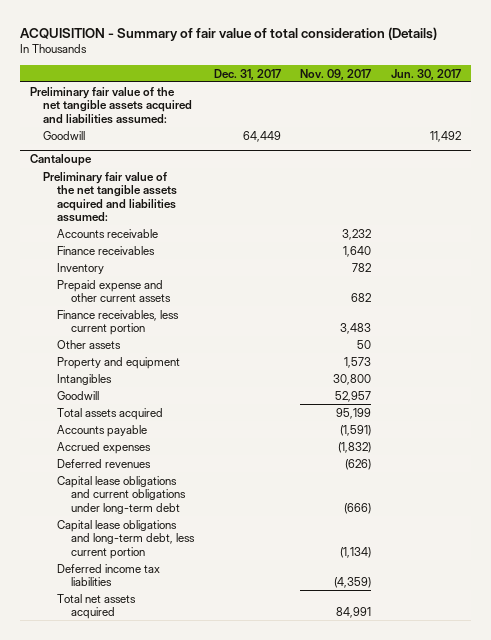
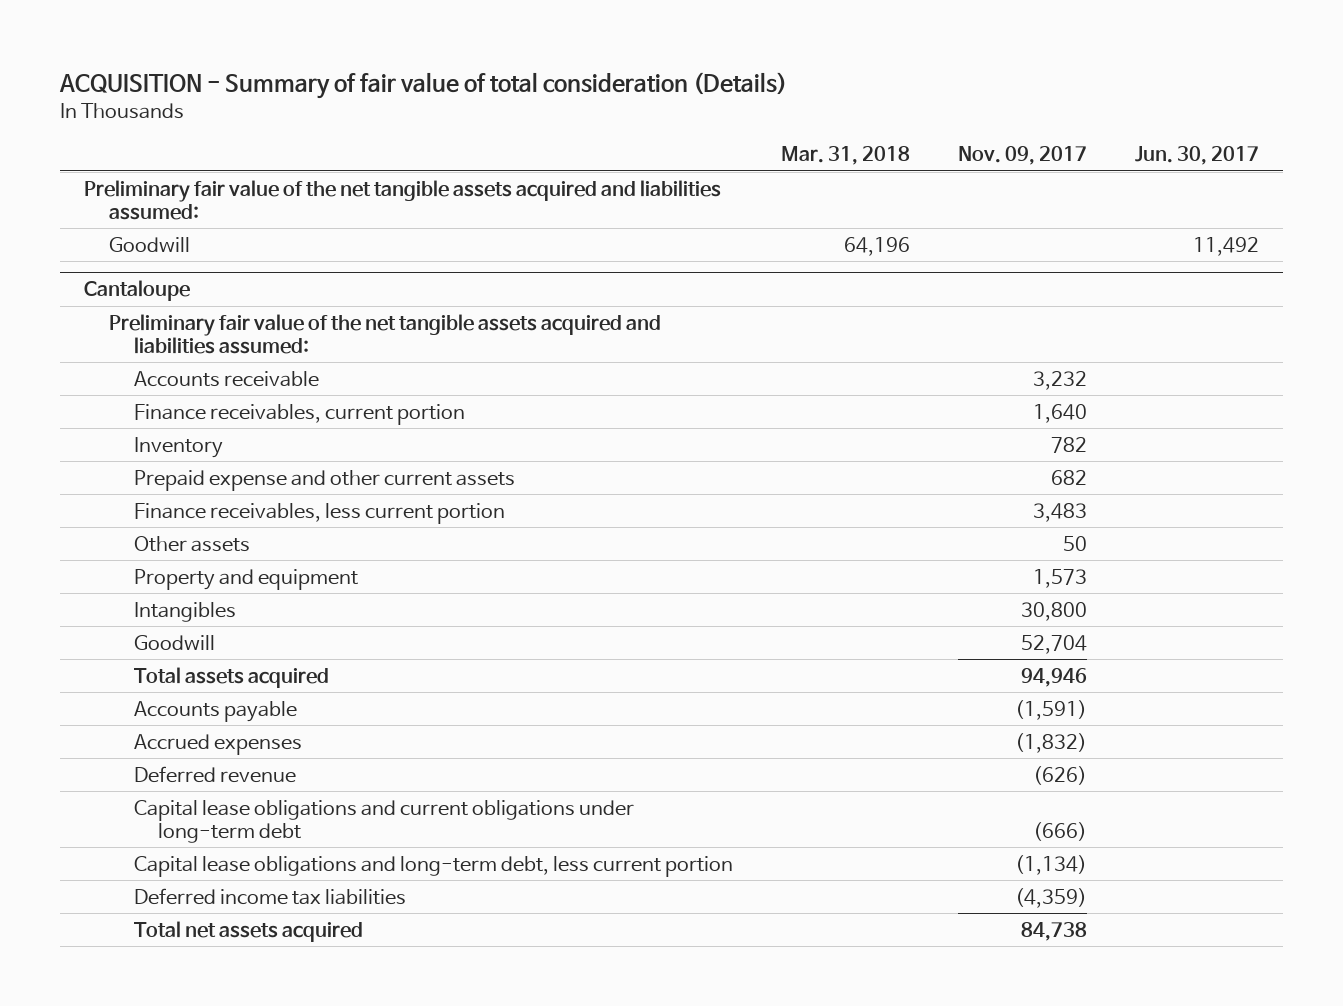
[213,68,281,80] Dec. 31, 2017 -> none
none -> [780,146,910,166] Mar. 31, 2018
[57,245,156,255] Finance receivables -> [133,403,465,425] Finance receivables, current portion
[335,390,372,402] 52,957 -> [1020,634,1087,654] 52,704
[336,407,372,419] 95,199 -> [1020,667,1087,687] 94,946
[57,458,152,468] Deferred revenues -> [133,765,296,783] Deferred revenue
[336,607,372,619] 84,991 -> [1020,921,1087,941] 84,738

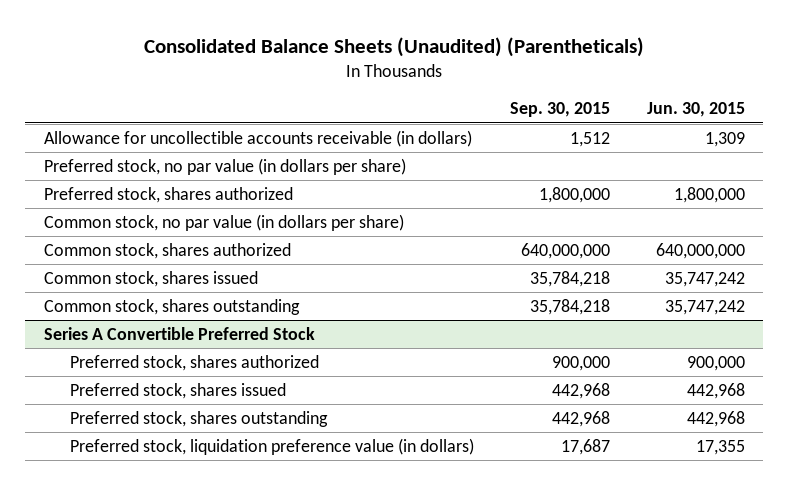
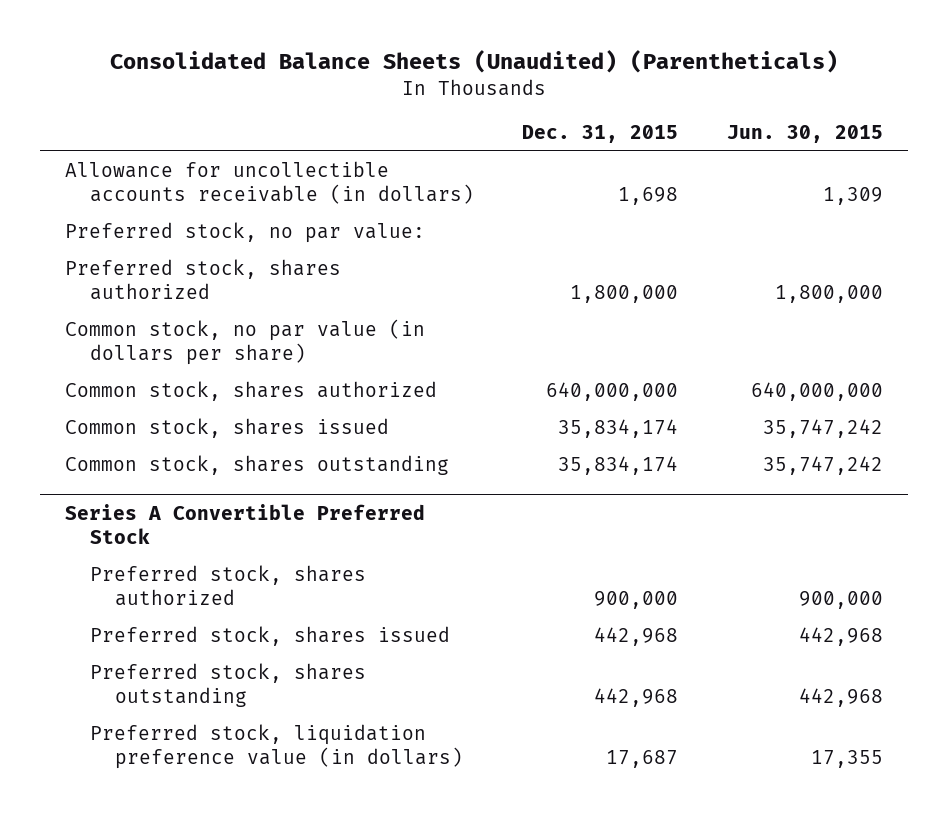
[510,102,611,118] Sep. 30, 2015 -> none
none -> [522,124,679,143] Dec. 31, 2015
[43,157,406,175] Preferred stock, no par value (in dollars per share) -> [64,222,425,244] Preferred stock, no par value:

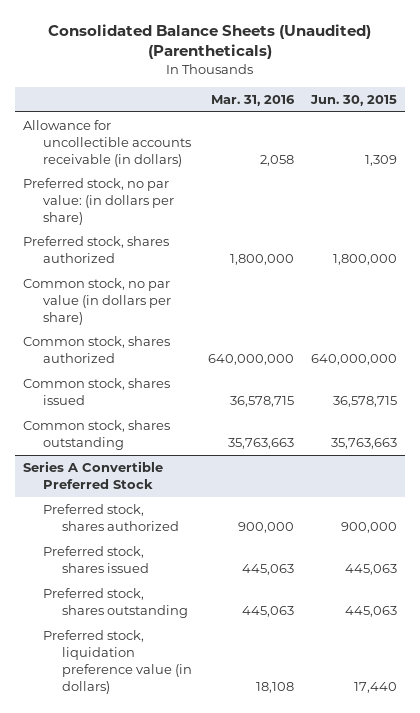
[522,124,679,143] Dec. 31, 2015 -> none
none -> [211,94,296,106] Mar. 31, 2016
[64,222,425,244] Preferred stock, no par value: -> [23,177,174,225] Preferred stock, no par value: (in dollars per share)
[763,419,884,439] 35,747,242 -> [332,395,397,407] 36,578,715
[763,456,884,476] 35,747,242 -> [330,437,397,449] 35,763,663
[799,627,884,647] 442,968 -> [344,563,397,575] 445,063
[799,687,884,707] 442,968 -> [344,605,397,617] 445,063
[811,749,884,768] 17,355 -> [353,681,397,693] 17,440

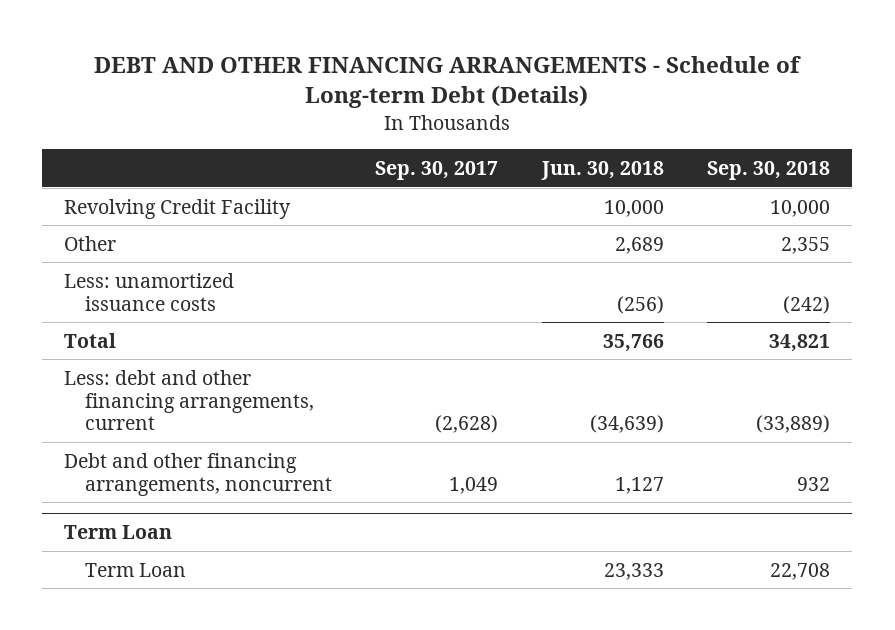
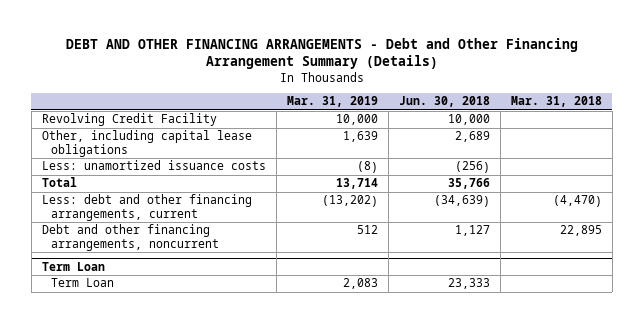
[94,55,802,109] DEBT AND OTHER FINANCING ARRANGEMENTS - Schedule of Long-term Debt (Details) -> [65,37,578,70] DEBT AND OTHER FINANCING ARRANGEMENTS - Debt and Other Financing Arrangement Summary (Details)
[375,161,499,181] Sep. 30, 2017 -> none
[707,161,831,181] Sep. 30, 2018 -> none
none -> [286,96,378,108] Mar. 31, 2019
none -> [510,96,602,108] Mar. 31, 2018
[64,235,117,251] Other -> [41,130,252,157] Other, including capital lease obligations

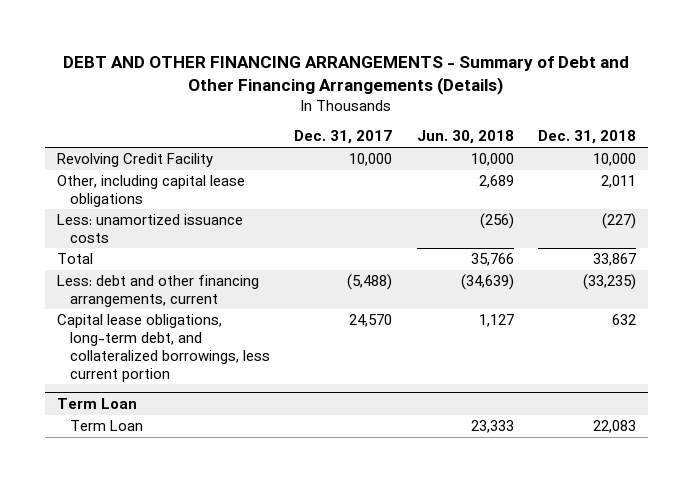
[65,37,578,70] DEBT AND OTHER FINANCING ARRANGEMENTS - Debt and Other Financing Arrangement Summary (Details) -> [63,55,630,95] DEBT AND OTHER FINANCING ARRANGEMENTS - Summary of Debt and Other Financing Arrangements (Details)
[286,96,378,108] Mar. 31, 2019 -> none
[510,96,602,108] Mar. 31, 2018 -> none
none -> [294,130,393,145] Dec. 31, 2017
none -> [537,130,636,145] Dec. 31, 2018
[41,224,220,251] Debt and other financing arrangements, noncurrent -> [56,314,271,382] Capital lease obligations, long-term debt, and collateralized borrowings, less current portion

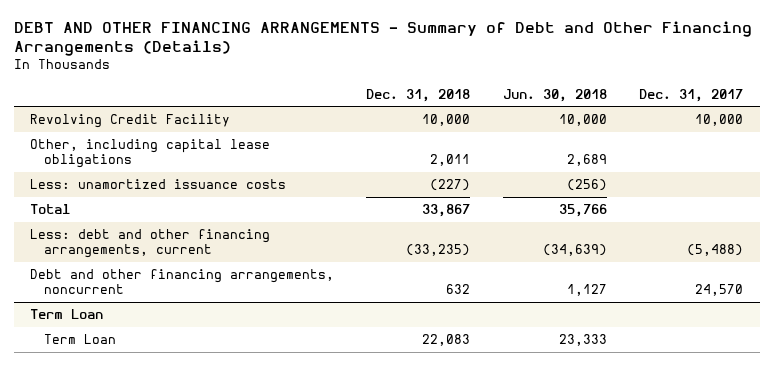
[56,314,271,382] Capital lease obligations, long-term debt, and collateralized borrowings, less current portion -> [29,269,334,295] Debt and other financing arrangements, noncurrent

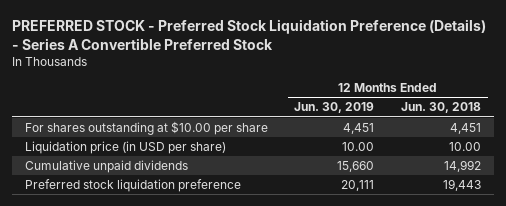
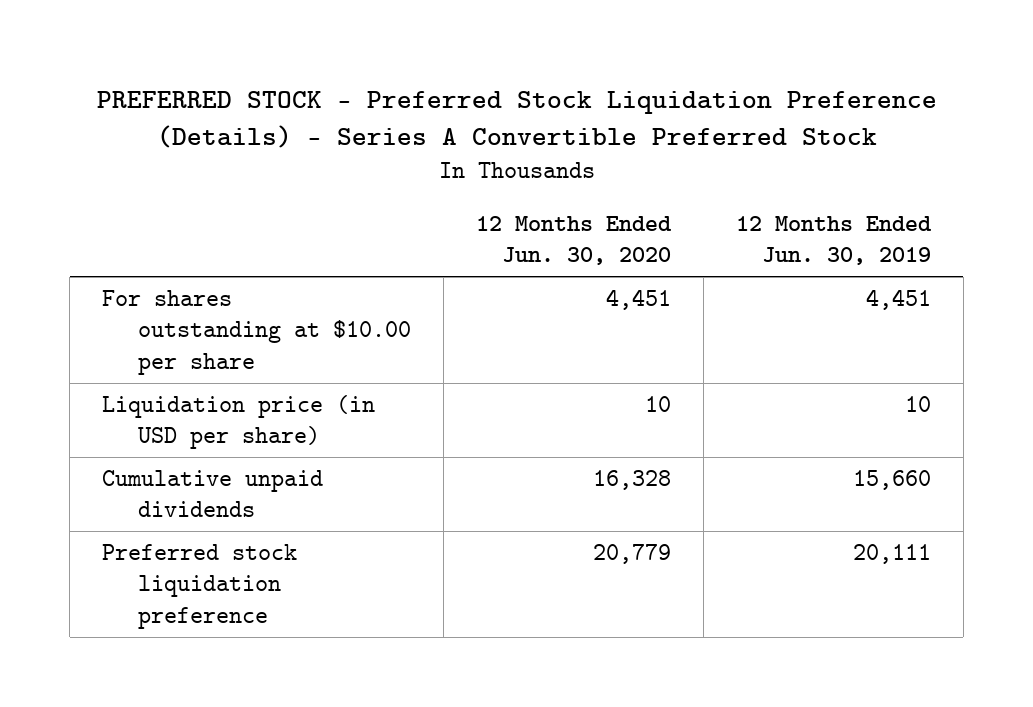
[400,102,481,114] Jun. 30, 2018 -> none
none -> [476,215,673,266] 12 Months Ended Jun. 30, 2020
[342,142,375,152] 10.00 -> [904,395,931,412] 10

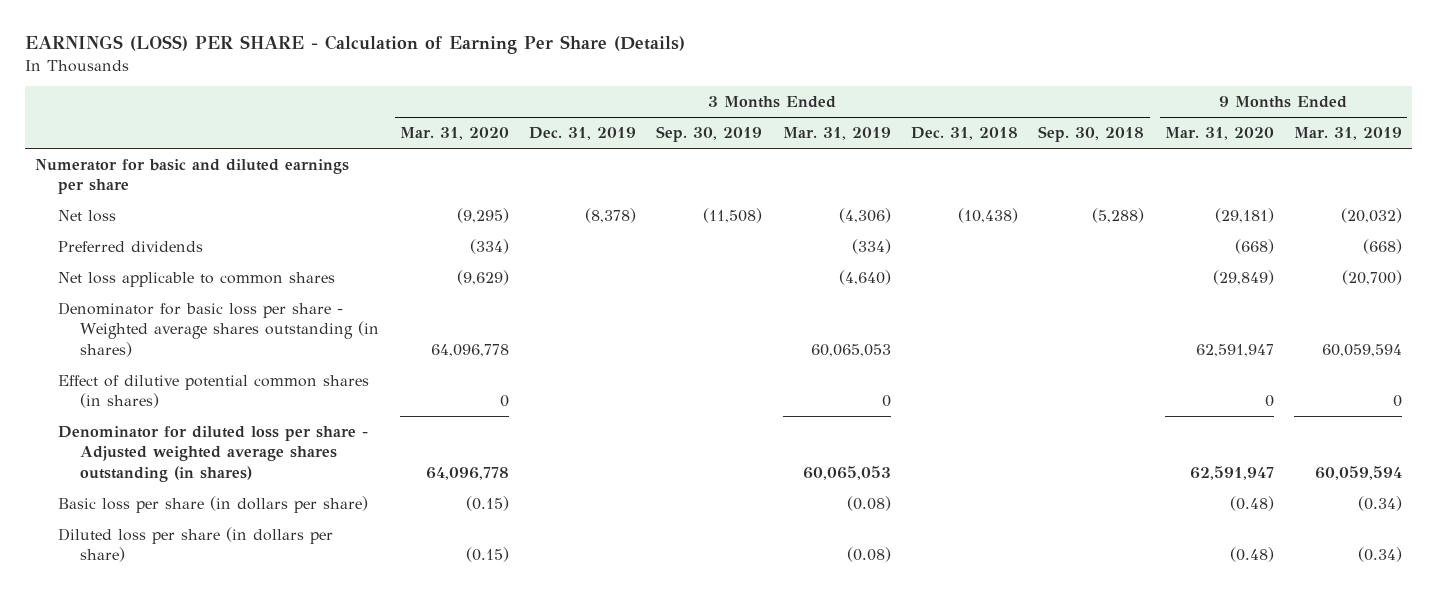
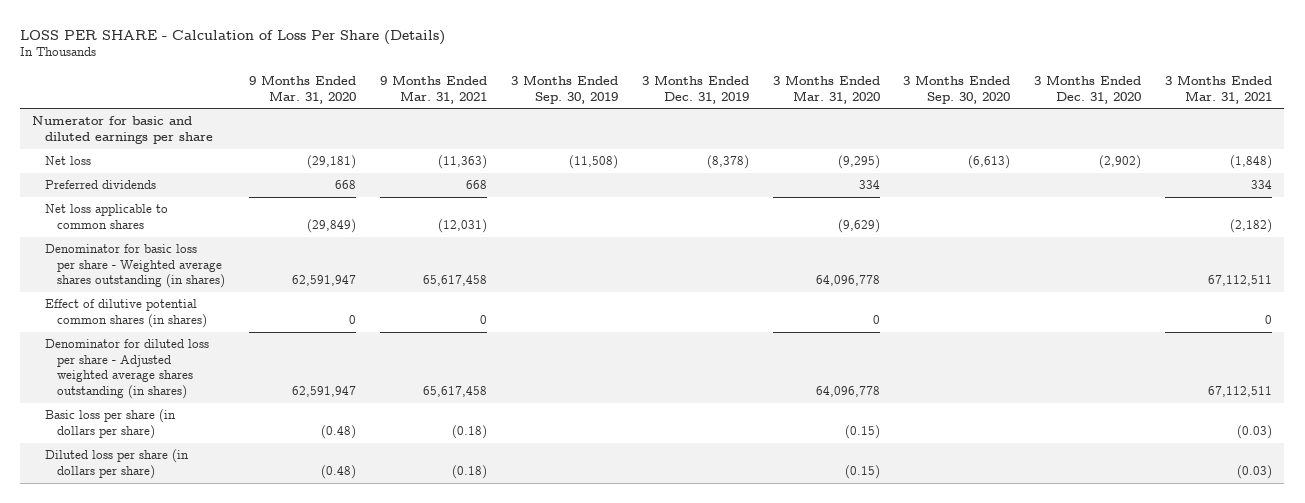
[24,35,685,55] EARNINGS (LOSS) PER SHARE - Calculation of Earning Per Share (Details) -> [20,29,446,45] LOSS PER SHARE - Calculation of Loss Per Share (Details)
[782,127,891,141] Mar. 31, 2019 -> none
[911,127,1019,141] Dec. 31, 2018 -> none
[1038,126,1145,143] Sep. 30, 2018 -> none
[1294,127,1403,141] Mar. 31, 2019 -> none
none -> [379,75,487,104] 9 Months Ended Mar. 31, 2021
none -> [903,75,1011,104] 3 Months Ended Sep. 30, 2020
none -> [1034,75,1142,104] 3 Months Ended Dec. 31, 2020
none -> [1165,75,1273,104] 3 Months Ended Mar. 31, 2021
[469,238,509,254] (334) -> [858,180,880,190] 334
[1234,238,1274,254] (668) -> [334,180,356,190] 668

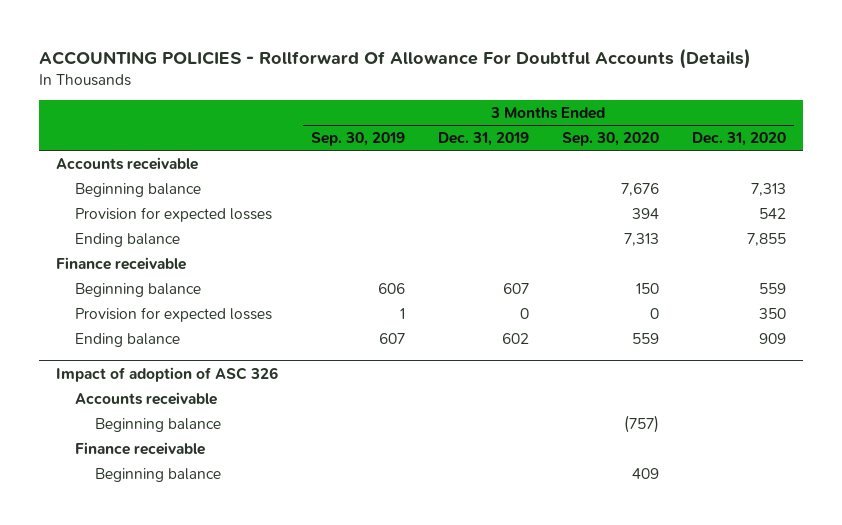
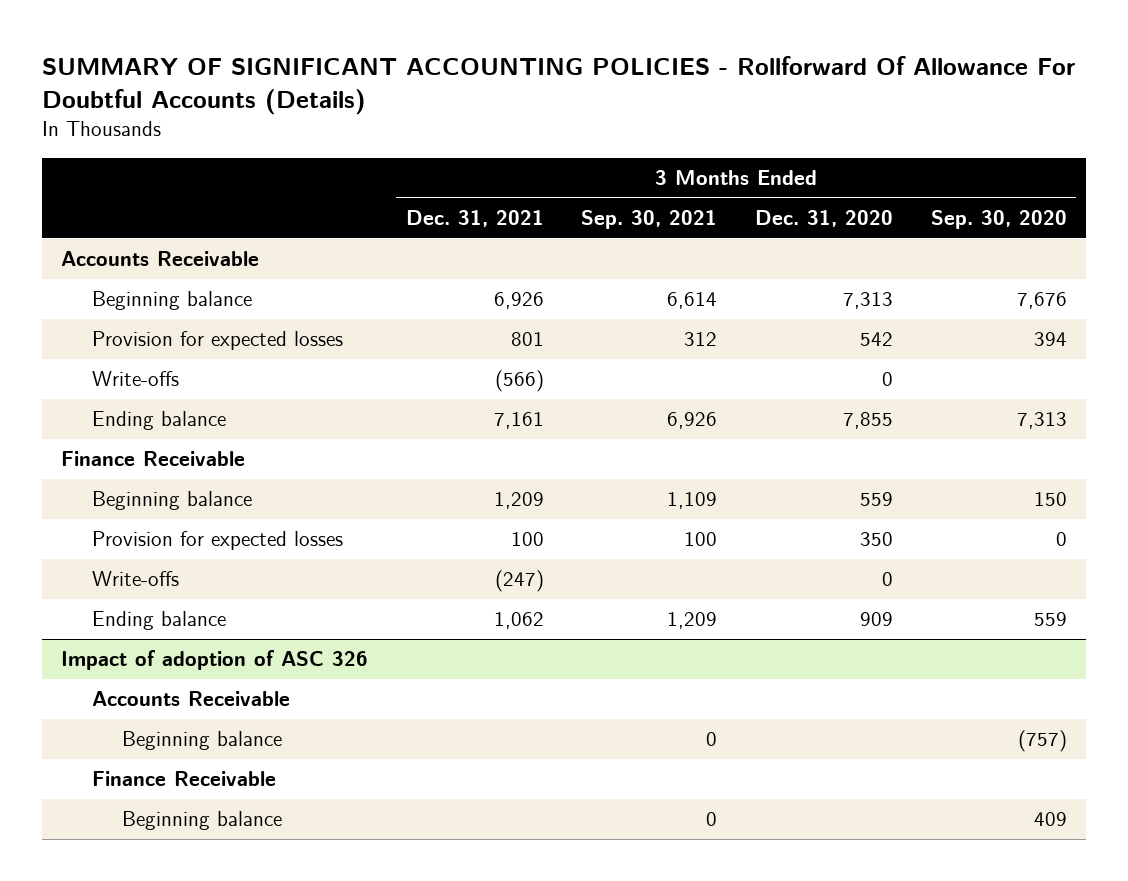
[39,47,752,69] ACCOUNTING POLICIES - Rollforward Of Allowance For Doubtful Accounts (Details) -> [42,55,1076,115] SUMMARY OF SIGNIFICANT ACCOUNTING POLICIES - Rollforward Of Allowance For Doubtful Accounts (Details)
[310,131,405,146] Sep. 30, 2019 -> none
[437,131,529,146] Dec. 31, 2019 -> none
none -> [405,210,544,228] Dec. 31, 2021
none -> [581,210,718,230] Sep. 30, 2021
[55,156,198,170] Accounts receivable -> [60,251,259,267] Accounts Receivable
none -> [91,371,179,387] Write-offs
[55,256,186,270] Finance receivable -> [60,451,245,467] Finance Receivable
none -> [91,571,179,587] Write-offs
[75,391,218,405] Accounts receivable -> [91,691,290,707] Accounts Receivable
[75,441,206,455] Finance receivable -> [91,771,276,787] Finance Receivable

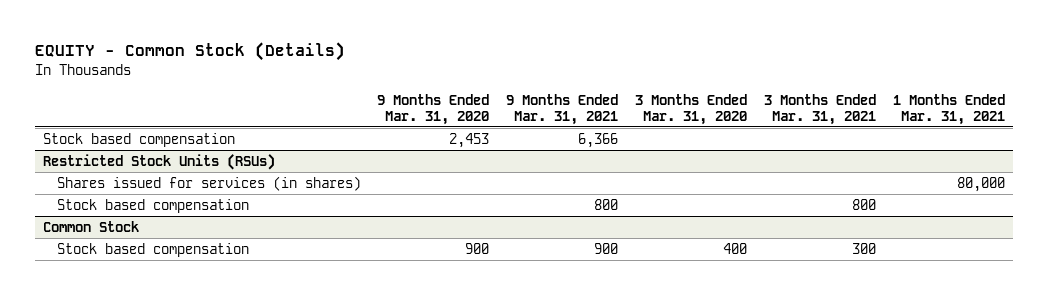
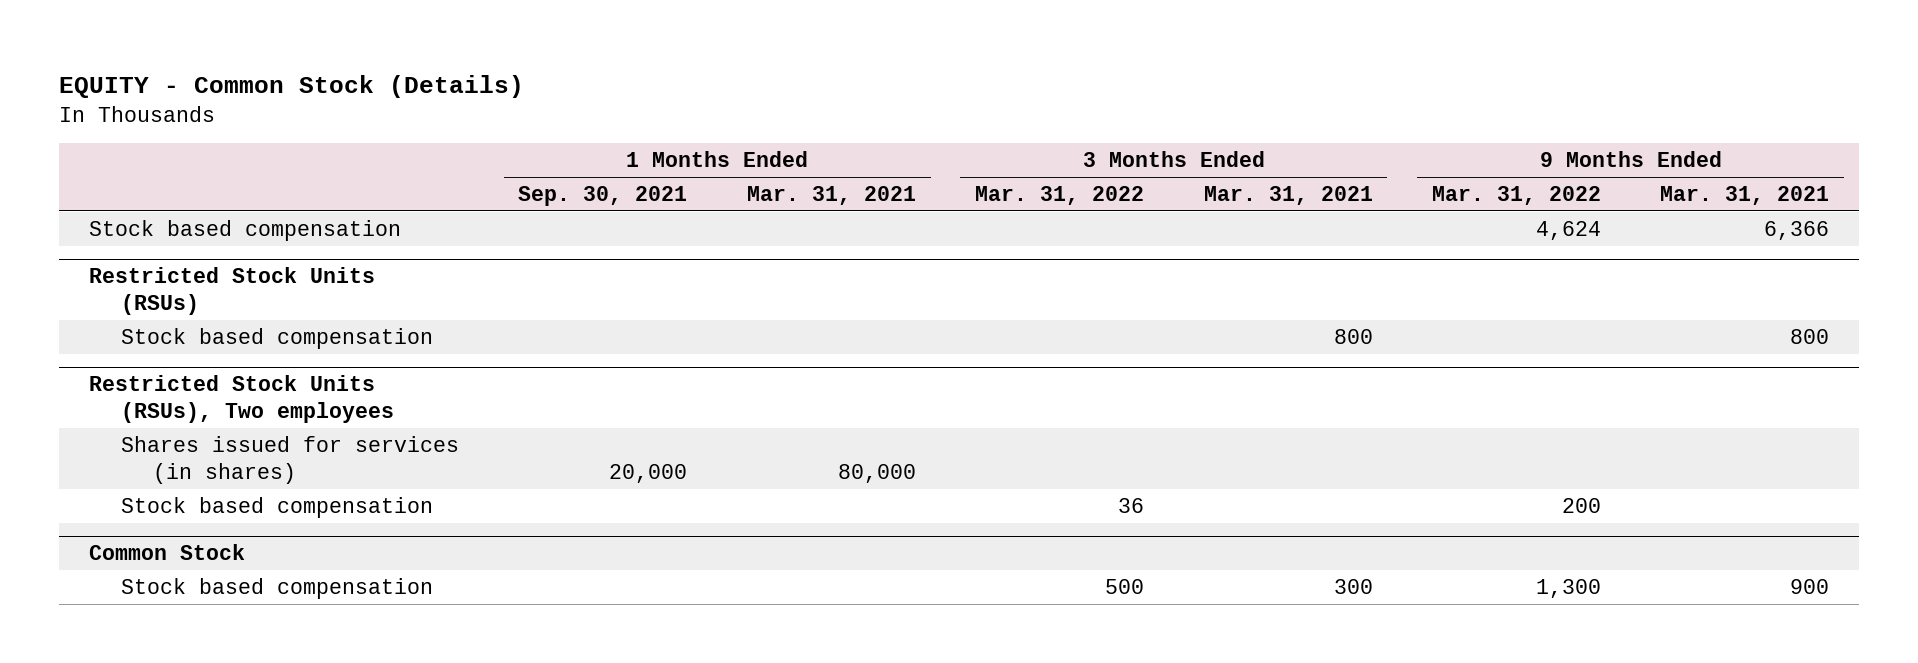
[377,93,490,125] 9 Months Ended Mar. 31, 2020 -> none
[635,93,748,125] 3 Months Ended Mar. 31, 2020 -> none
none -> [518,186,688,207] Sep. 30, 2021
none -> [975,186,1145,206] Mar. 31, 2022
none -> [1431,186,1601,206] Mar. 31, 2022
[56,175,361,191] Shares issued for services (in shares) -> none
none -> [89,375,395,424] Restricted Stock Units (RSUs), Two employees
none -> [121,436,460,484] Shares issued for services (in shares)
none -> [121,497,434,519] Stock based compensation

